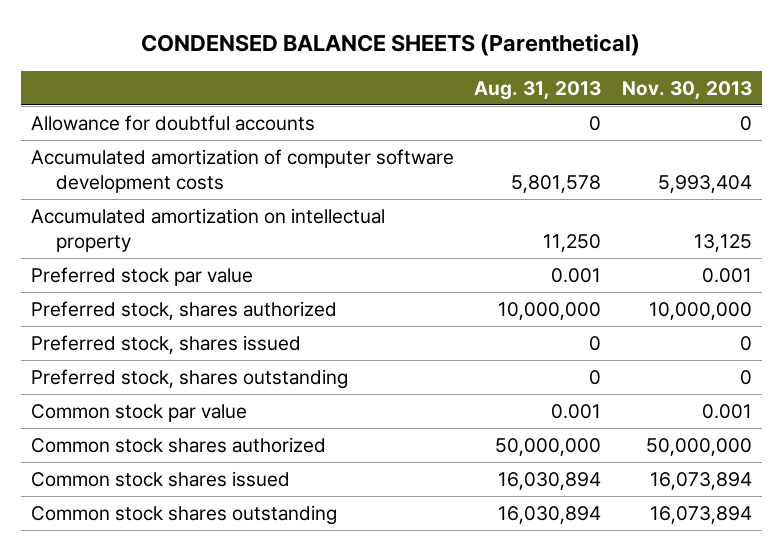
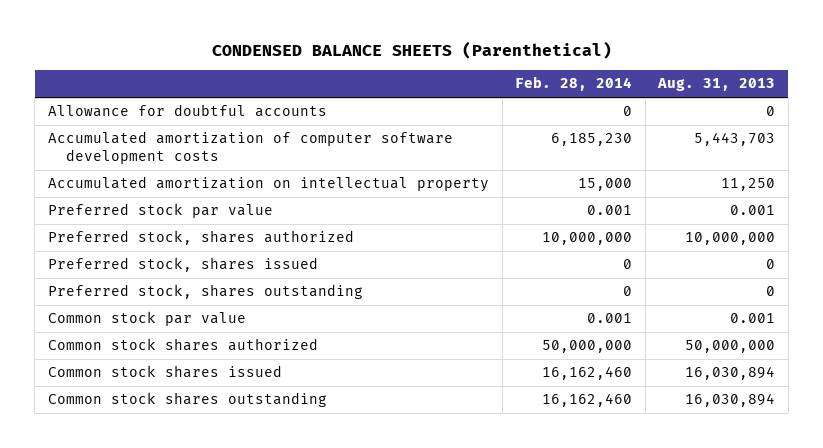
[621,80,752,100] Nov. 30, 2013 -> none
none -> [515,76,633,92] Feb. 28, 2014
[511,174,602,193] 5,801,578 -> [694,132,776,147] 5,443,703

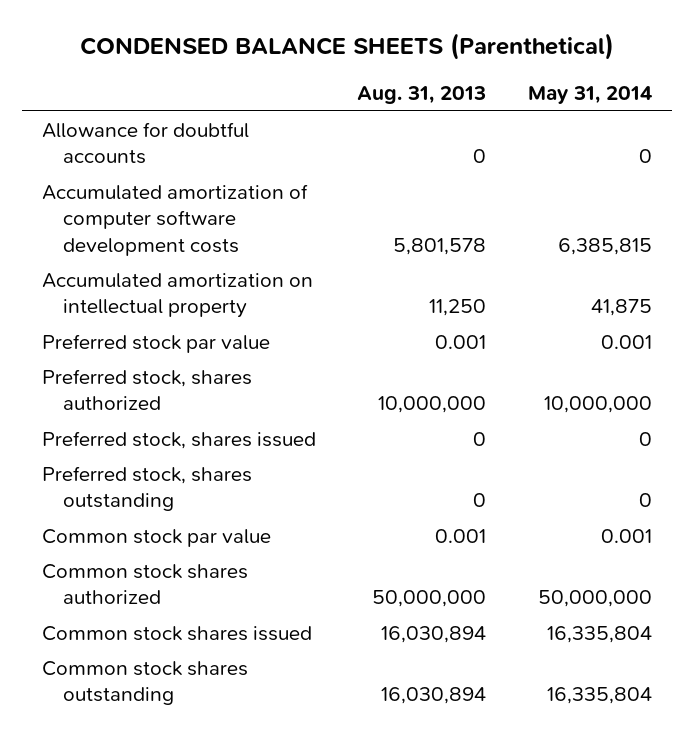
[515,76,633,92] Feb. 28, 2014 -> none
none -> [527,86,652,105] May 31, 2014
[694,132,776,147] 5,443,703 -> [393,237,487,255] 5,801,578

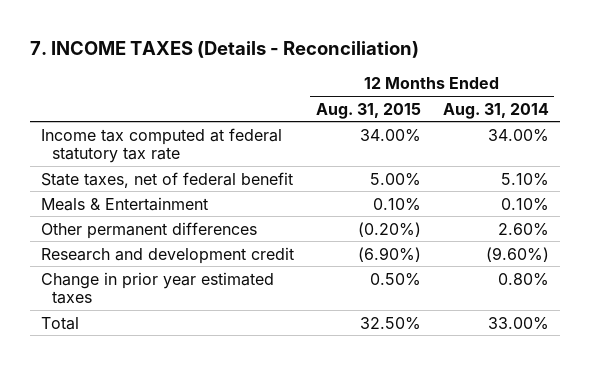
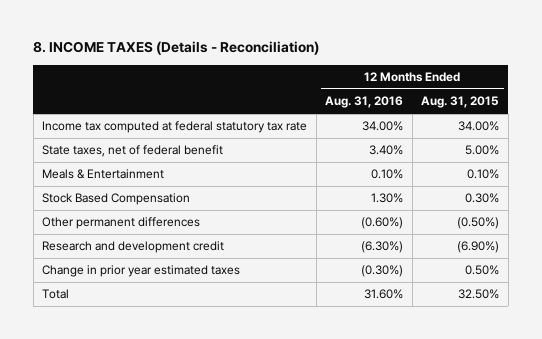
[29,40,419,58] 7. INCOME TAXES (Details - Reconciliation) -> [33,41,320,56] 8. INCOME TAXES (Details - Reconciliation)
[442,102,549,119] Aug. 31, 2014 -> none
none -> [325,96,404,109] Aug. 31, 2016
none -> [42,193,191,206] Stock Based Compensation
[357,221,421,237] (0.20%) -> [457,217,500,230] (0.50%)

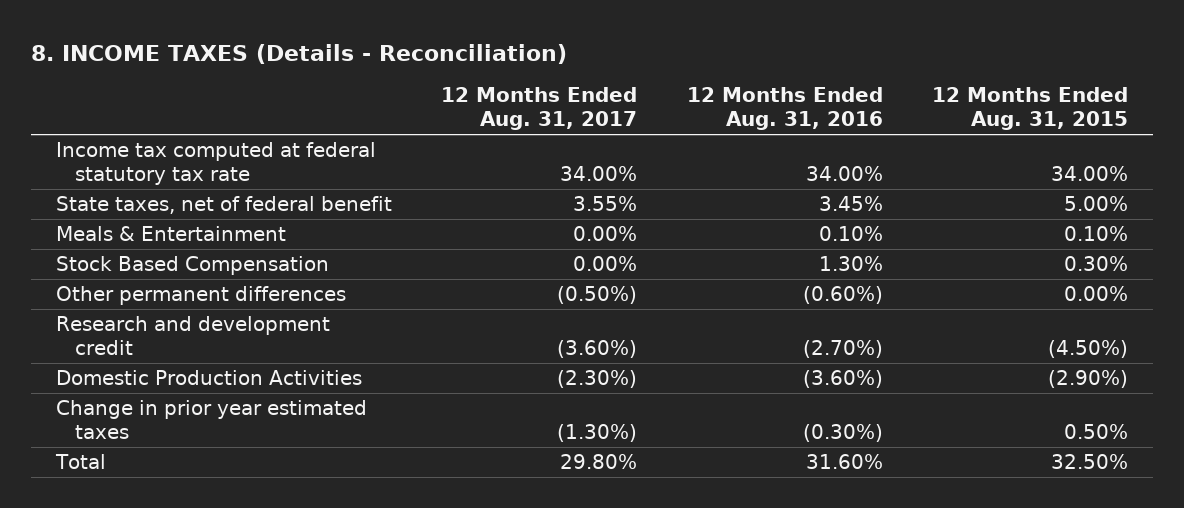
none -> [441,87,638,131] 12 Months Ended Aug. 31, 2017
[369,145,404,156] 3.40% -> [818,196,883,212] 3.45%
[457,217,500,230] (0.50%) -> [1064,286,1129,302] 0.00%
[361,241,404,254] (6.30%) -> [802,340,883,359] (2.70%)
[457,241,500,254] (6.90%) -> [1048,340,1129,359] (4.50%)
none -> [55,370,362,386] Domestic Production Activities

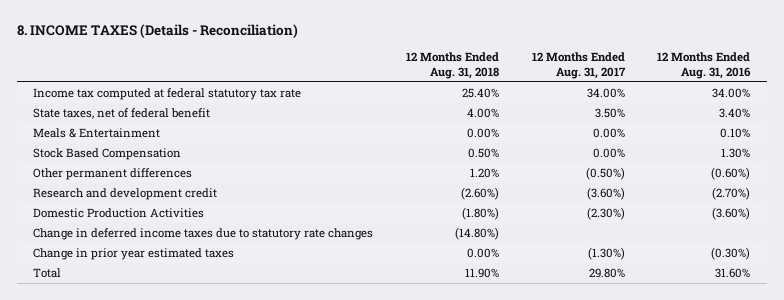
[932,87,1129,131] 12 Months Ended Aug. 31, 2015 -> none
none -> [406,51,500,79] 12 Months Ended Aug. 31, 2018
[573,196,638,212] 3.55% -> [594,108,625,119] 3.50%
[818,196,883,212] 3.45% -> [719,108,751,119] 3.40%
none -> [33,228,374,241] Change in deferred income taxes due to statutory rate changes

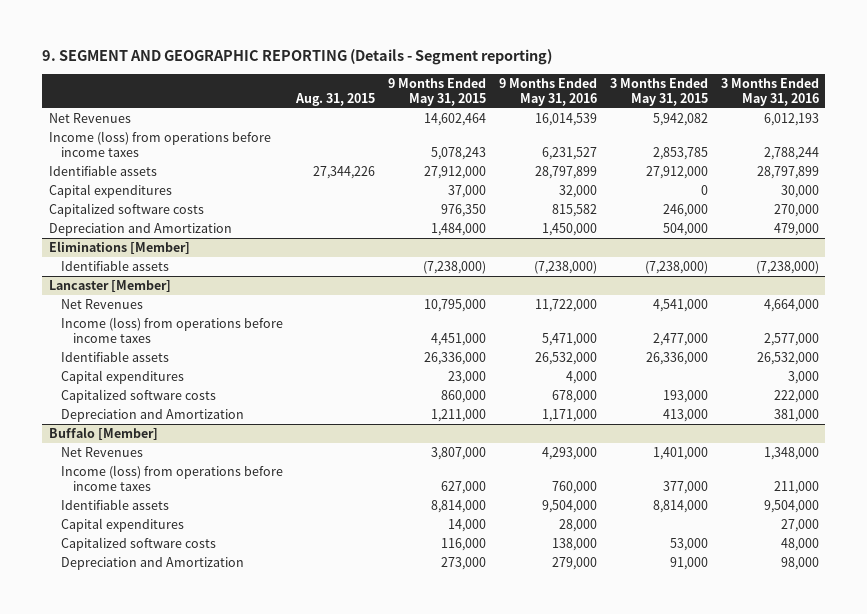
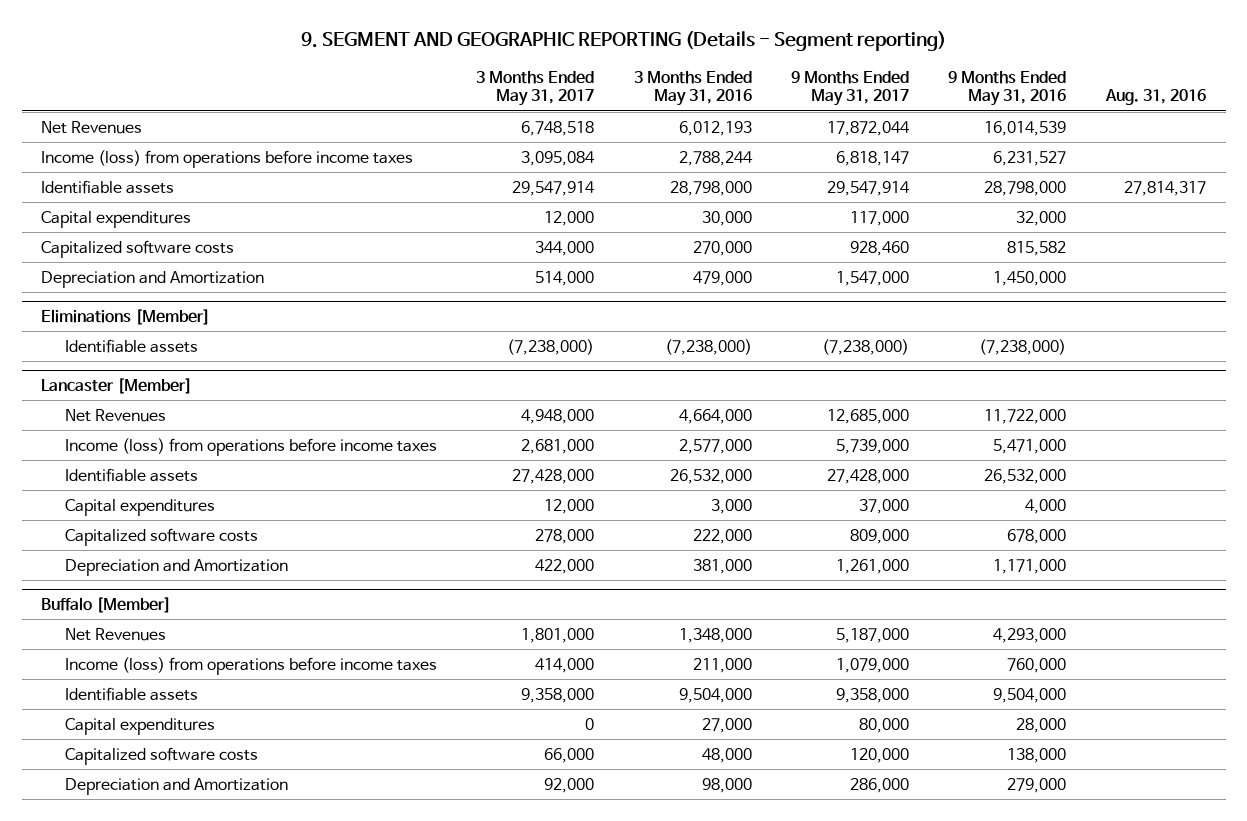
[294,93,375,107] Aug. 31, 2015 -> none
[387,77,486,107] 9 Months Ended May 31, 2015 -> none
[609,77,708,107] 3 Months Ended May 31, 2015 -> none
none -> [476,70,595,107] 3 Months Ended May 31, 2017
none -> [790,70,909,107] 9 Months Ended May 31, 2017
none -> [1104,89,1206,106] Aug. 31, 2016
[534,165,597,179] 28,797,899 -> [984,180,1067,196] 28,798,000
[756,165,819,179] 28,797,899 -> [669,180,752,196] 28,798,000

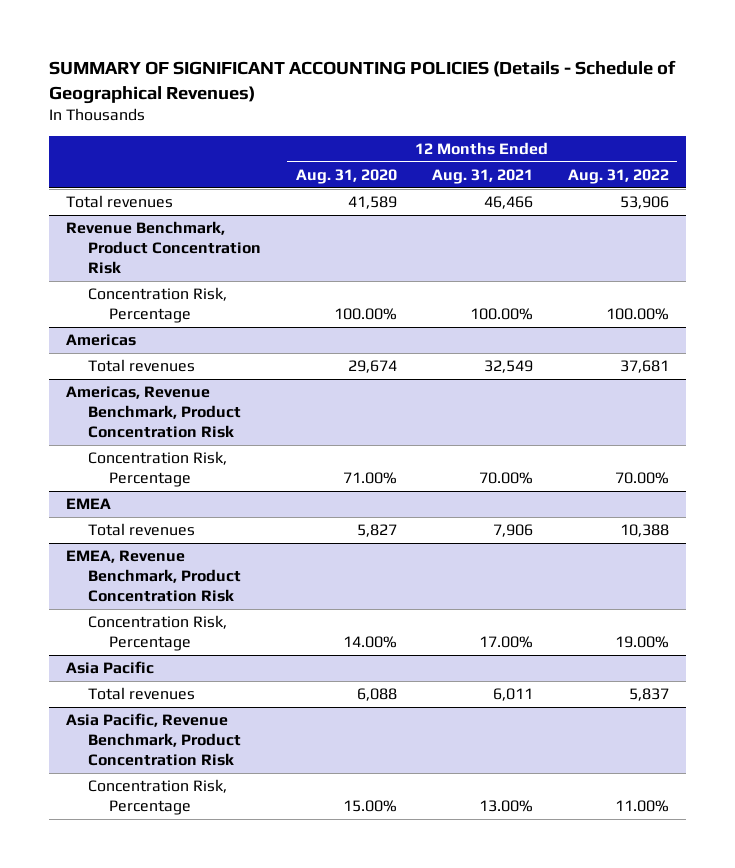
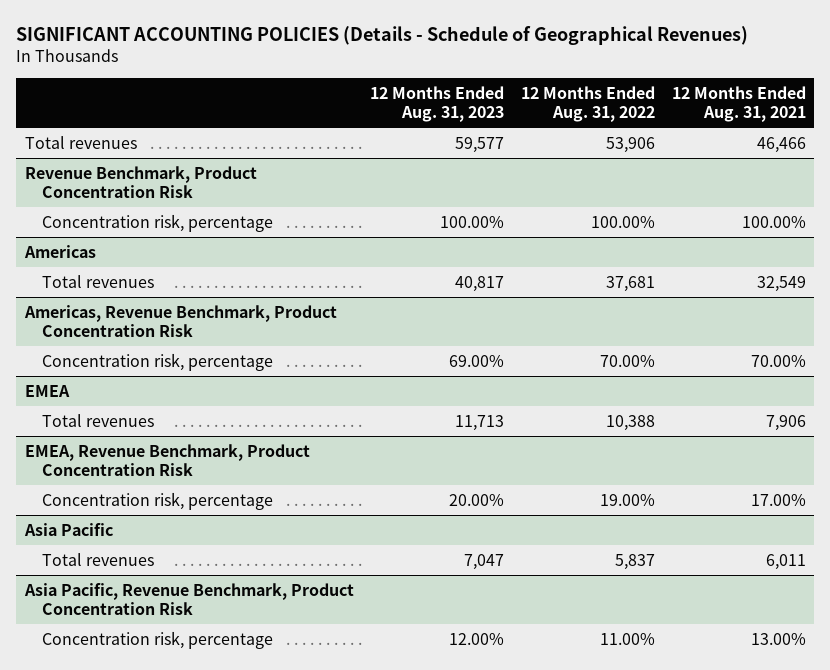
[48,59,676,104] SUMMARY OF SIGNIFICANT ACCOUNTING POLICIES (Details - Schedule of Geographical Revenues) -> [16,25,749,45] SIGNIFICANT ACCOUNTING POLICIES (Details - Schedule of Geographical Revenues)
[295,169,397,185] Aug. 31, 2020 -> none
none -> [370,85,505,122] 12 Months Ended Aug. 31, 2023
[87,287,227,324] Concentration Risk, Percentage -> [42,213,274,232] Concentration risk, percentage
[87,451,227,488] Concentration Risk, Percentage -> [42,352,274,371] Concentration risk, percentage
[87,615,227,652] Concentration Risk, Percentage -> [42,491,274,510] Concentration risk, percentage
[87,779,227,816] Concentration Risk, Percentage -> [42,630,274,649] Concentration risk, percentage

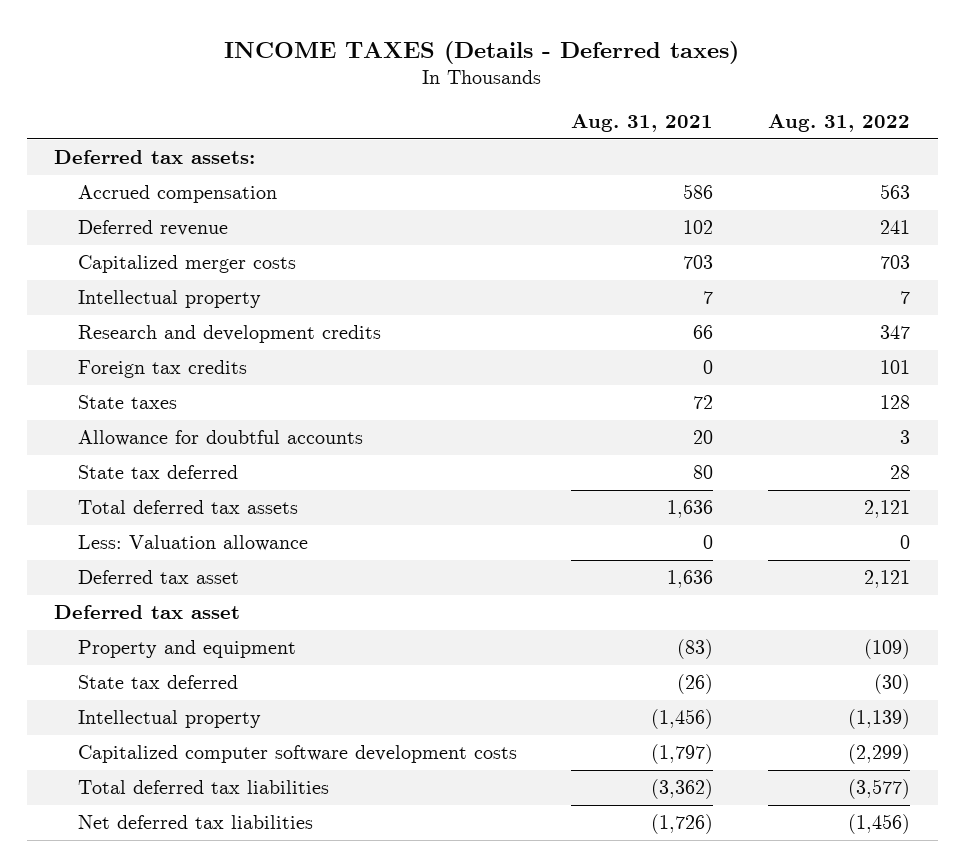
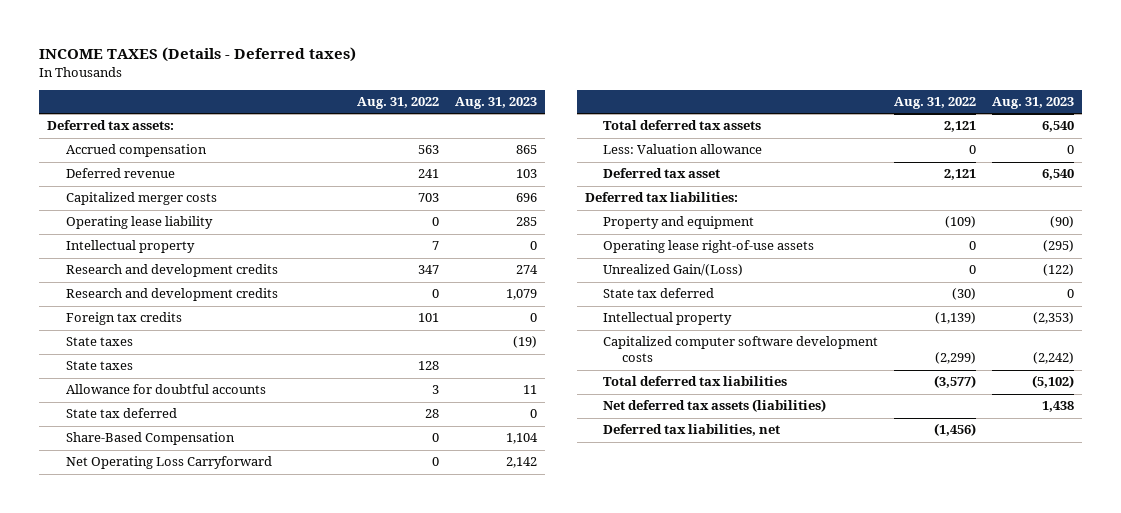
[571,113,714,132] Aug. 31, 2021 -> none
none -> [454,97,537,110] Aug. 31, 2023
none -> [65,216,213,230] Operating lease liability
none -> [65,288,278,302] Research and development credits
none -> [65,337,133,347] State taxes
none -> [65,432,235,446] Share-Based Compensation
none -> [65,456,272,470] Net Operating Loss Carryforward
[54,605,241,620] Deferred tax asset -> [584,192,738,203] Deferred tax liabilities:
none -> [603,240,815,254] Operating lease right-of-use assets
none -> [603,264,744,277] Unrealized Gain/(Loss)
none -> [603,399,827,413] Net deferred tax assets (liabilities)
[77,815,313,830] Net deferred tax liabilities -> [603,424,781,437] Deferred tax liabilities, net

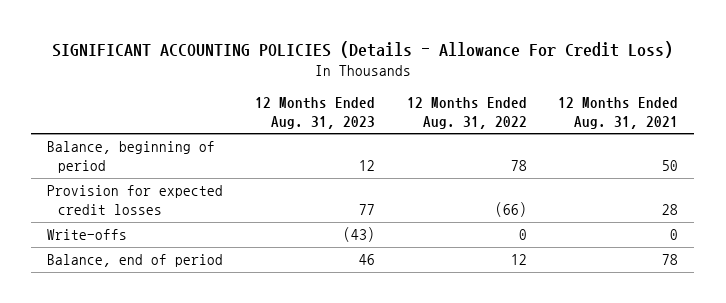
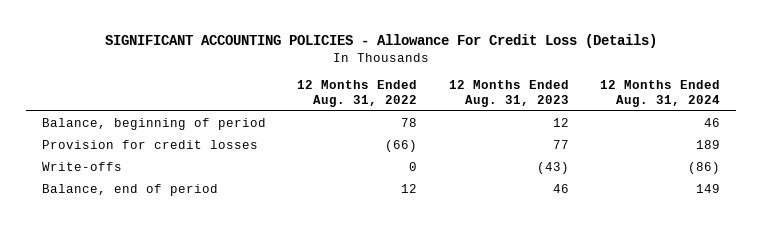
[51,40,673,58] SIGNIFICANT ACCOUNTING POLICIES (Details - Allowance For Credit Loss) -> [105,33,658,48] SIGNIFICANT ACCOUNTING POLICIES - Allowance For Credit Loss (Details)
[558,97,679,129] 12 Months Ended Aug. 31, 2021 -> none
none -> [600,79,721,107] 12 Months Ended Aug. 31, 2024
[47,185,224,215] Provision for expected credit losses -> [41,139,258,149] Provision for credit losses

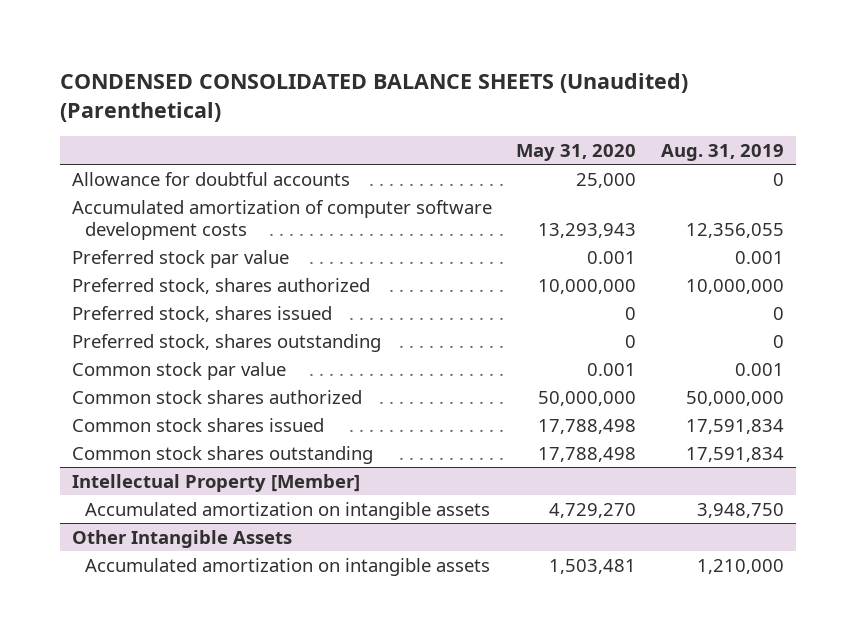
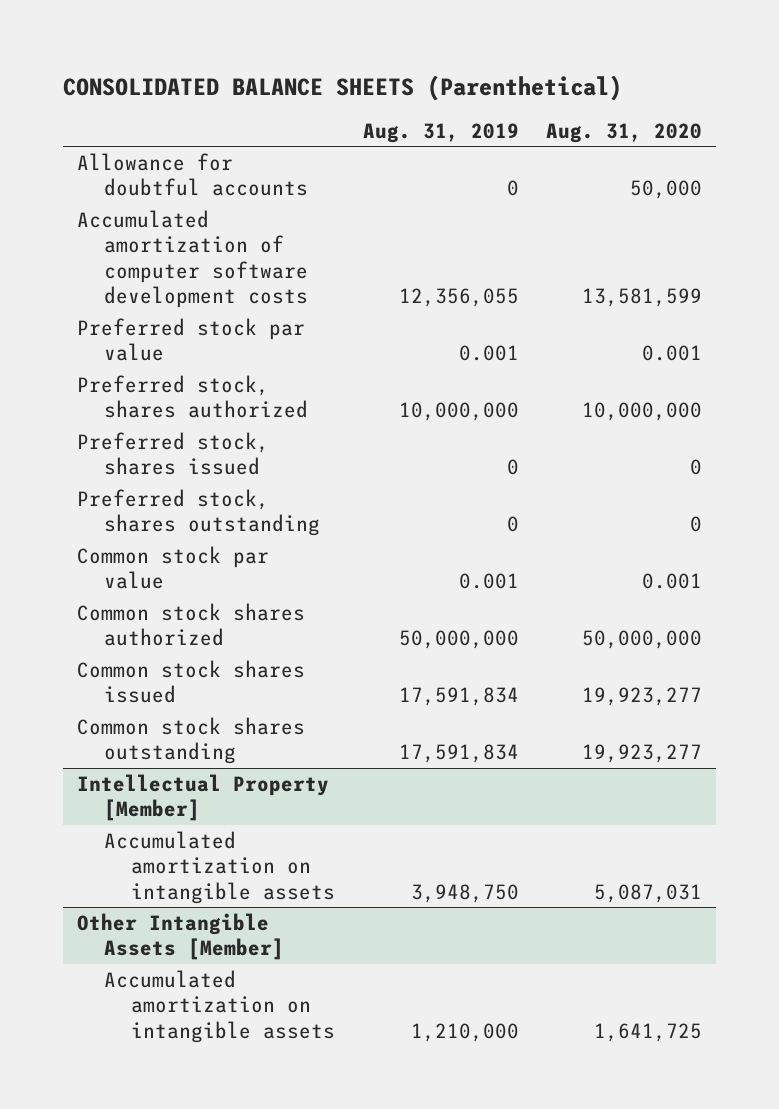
[59,72,688,122] CONDENSED CONSOLIDATED BALANCE SHEETS (Unaudited) (Parenthetical) -> [62,74,622,101] CONSOLIDATED BALANCE SHEETS (Parenthetical)
[516,144,637,162] May 31, 2020 -> none
none -> [546,122,703,143] Aug. 31, 2020
[71,529,292,548] Other Intangible Assets -> [76,912,284,961] Other Intangible Assets [Member]

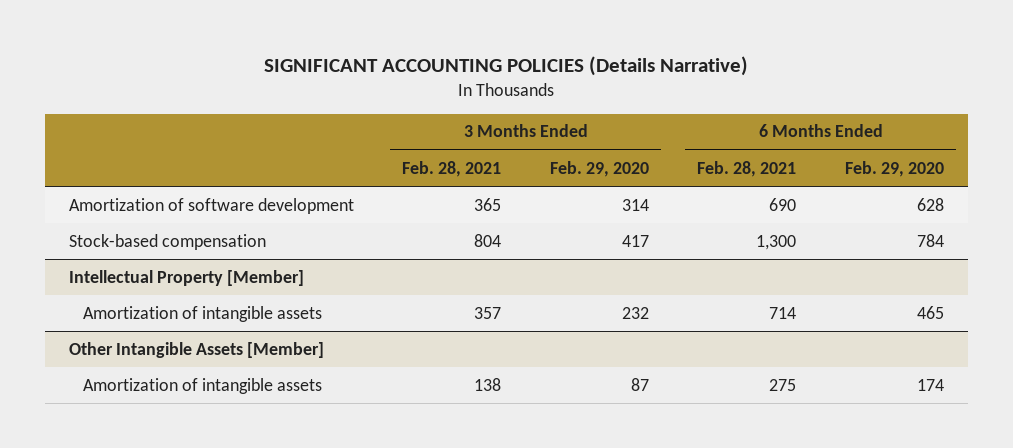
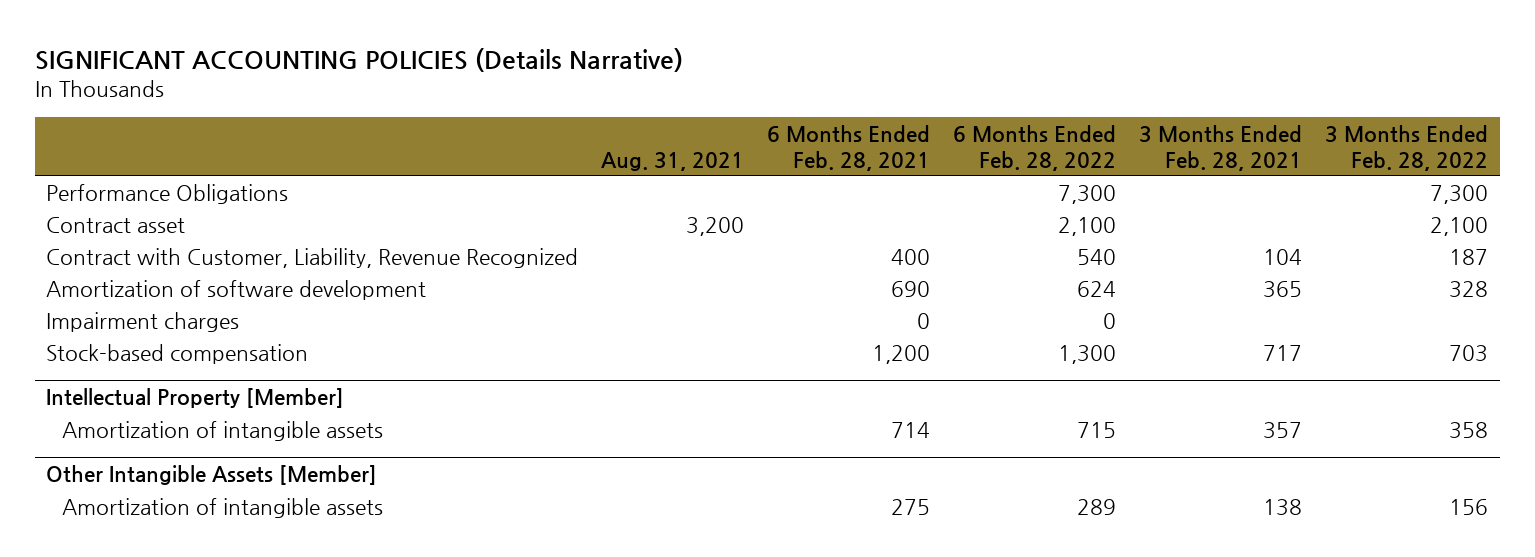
[549,160,649,177] Feb. 29, 2020 -> none
[844,160,944,177] Feb. 29, 2020 -> none
none -> [601,151,745,171] Aug. 31, 2021
none -> [953,124,1117,171] 6 Months Ended Feb. 28, 2022
none -> [1325,124,1489,171] 3 Months Ended Feb. 28, 2022
none -> [46,183,289,204] Performance Obligations
none -> [46,216,186,233] Contract asset
none -> [46,247,579,268] Contract with Customer, Liability, Revenue Recognized
none -> [46,311,240,332] Impairment charges
[474,233,502,247] 804 -> [1263,344,1303,361] 717
[756,234,797,250] 1,300 -> [872,344,931,364] 1,200

